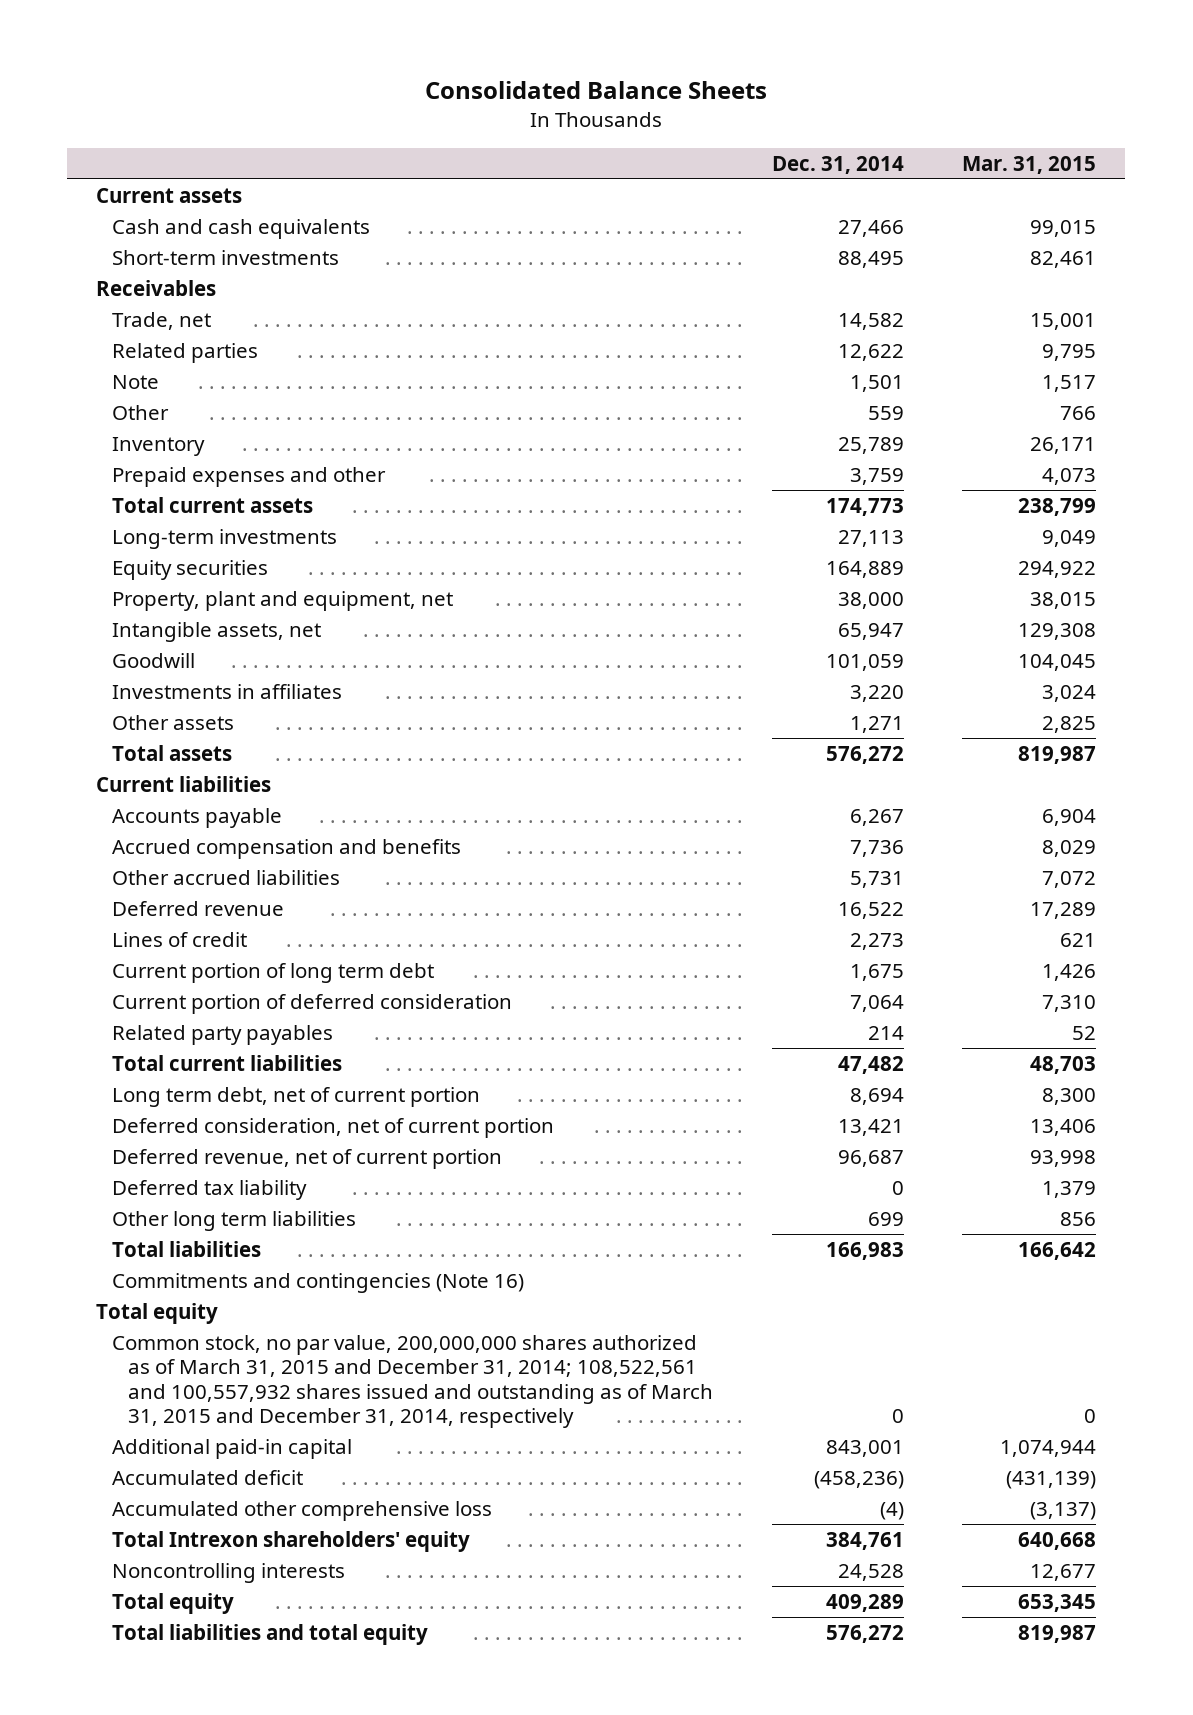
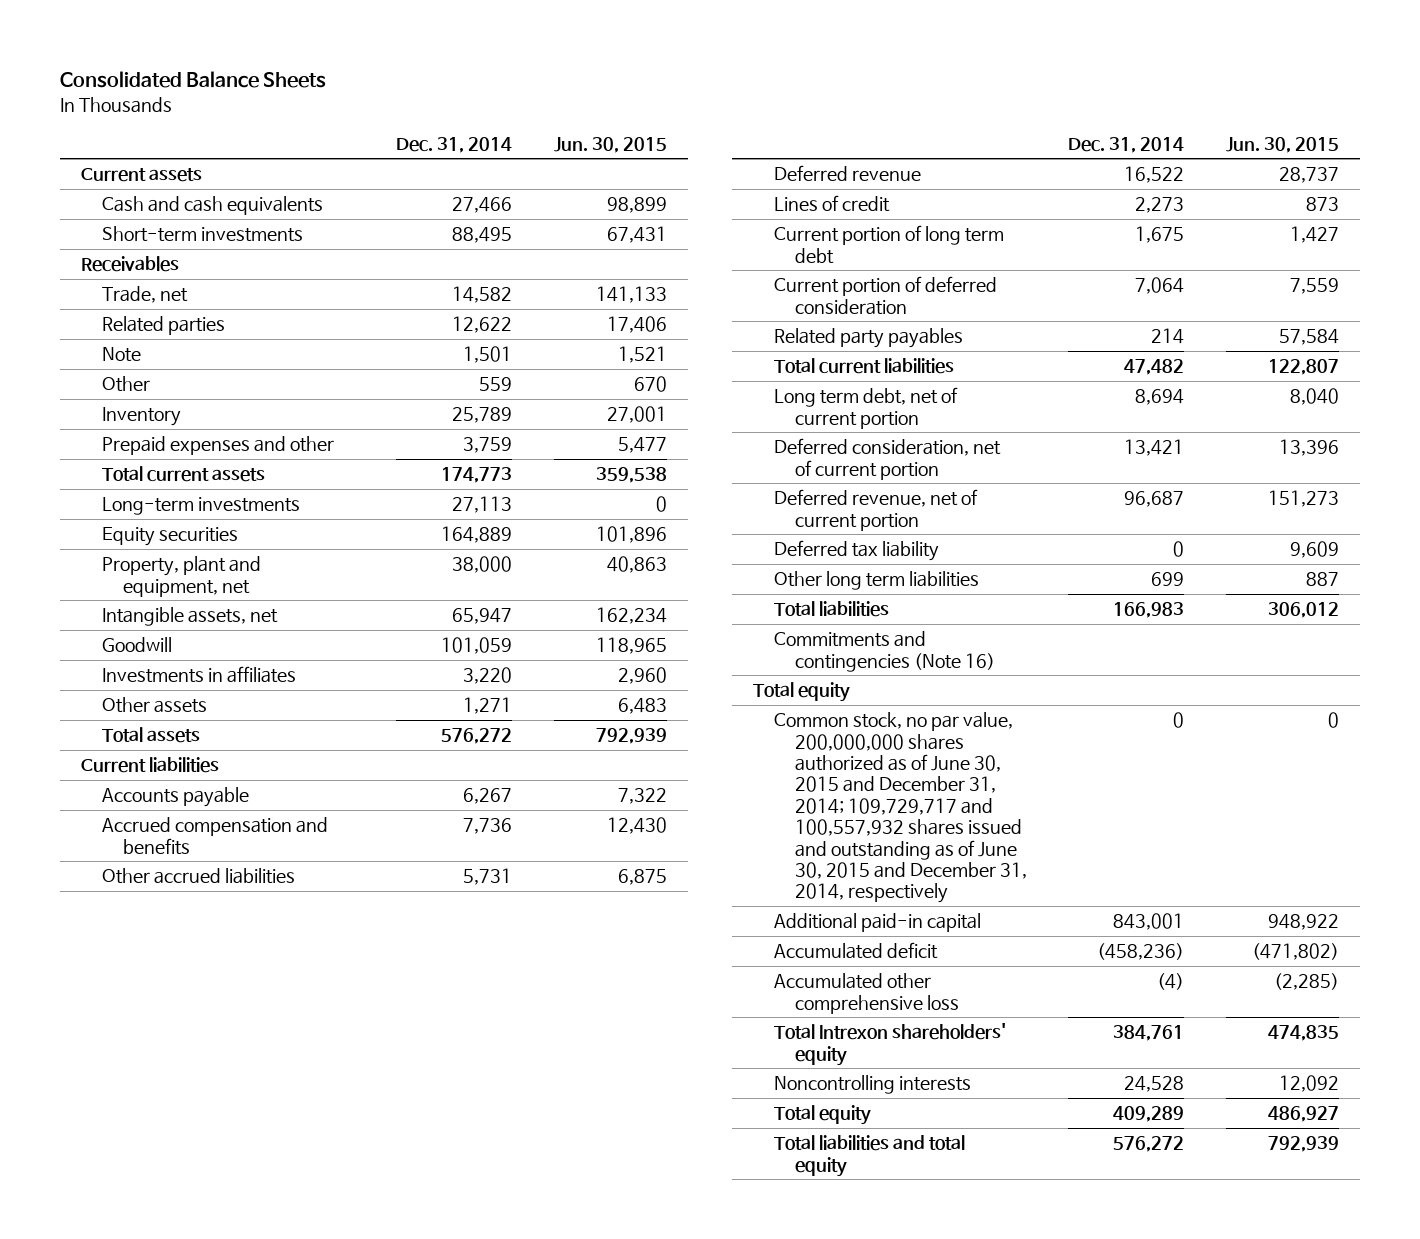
[962,155,1097,174] Mar. 31, 2015 -> none
none -> [554,136,668,153] Jun. 30, 2015
[112,1334,714,1429] Common stock, no par value, 200,000,000 shares authorized as of March 31, 2015 and December 31, 2014; 108,522,561 and 100,557,932 shares issued and outstanding as of March 31, 2015 and December 31, 2014, respectively -> [773,712,1027,904] Common stock, no par value, 200,000,000 shares authorized as of June 30, 2015 and December 31, 2014; 109,729,717 and 100,557,932 shares issued and outstanding as of June 30, 2015 and December 31, 2014, respectively

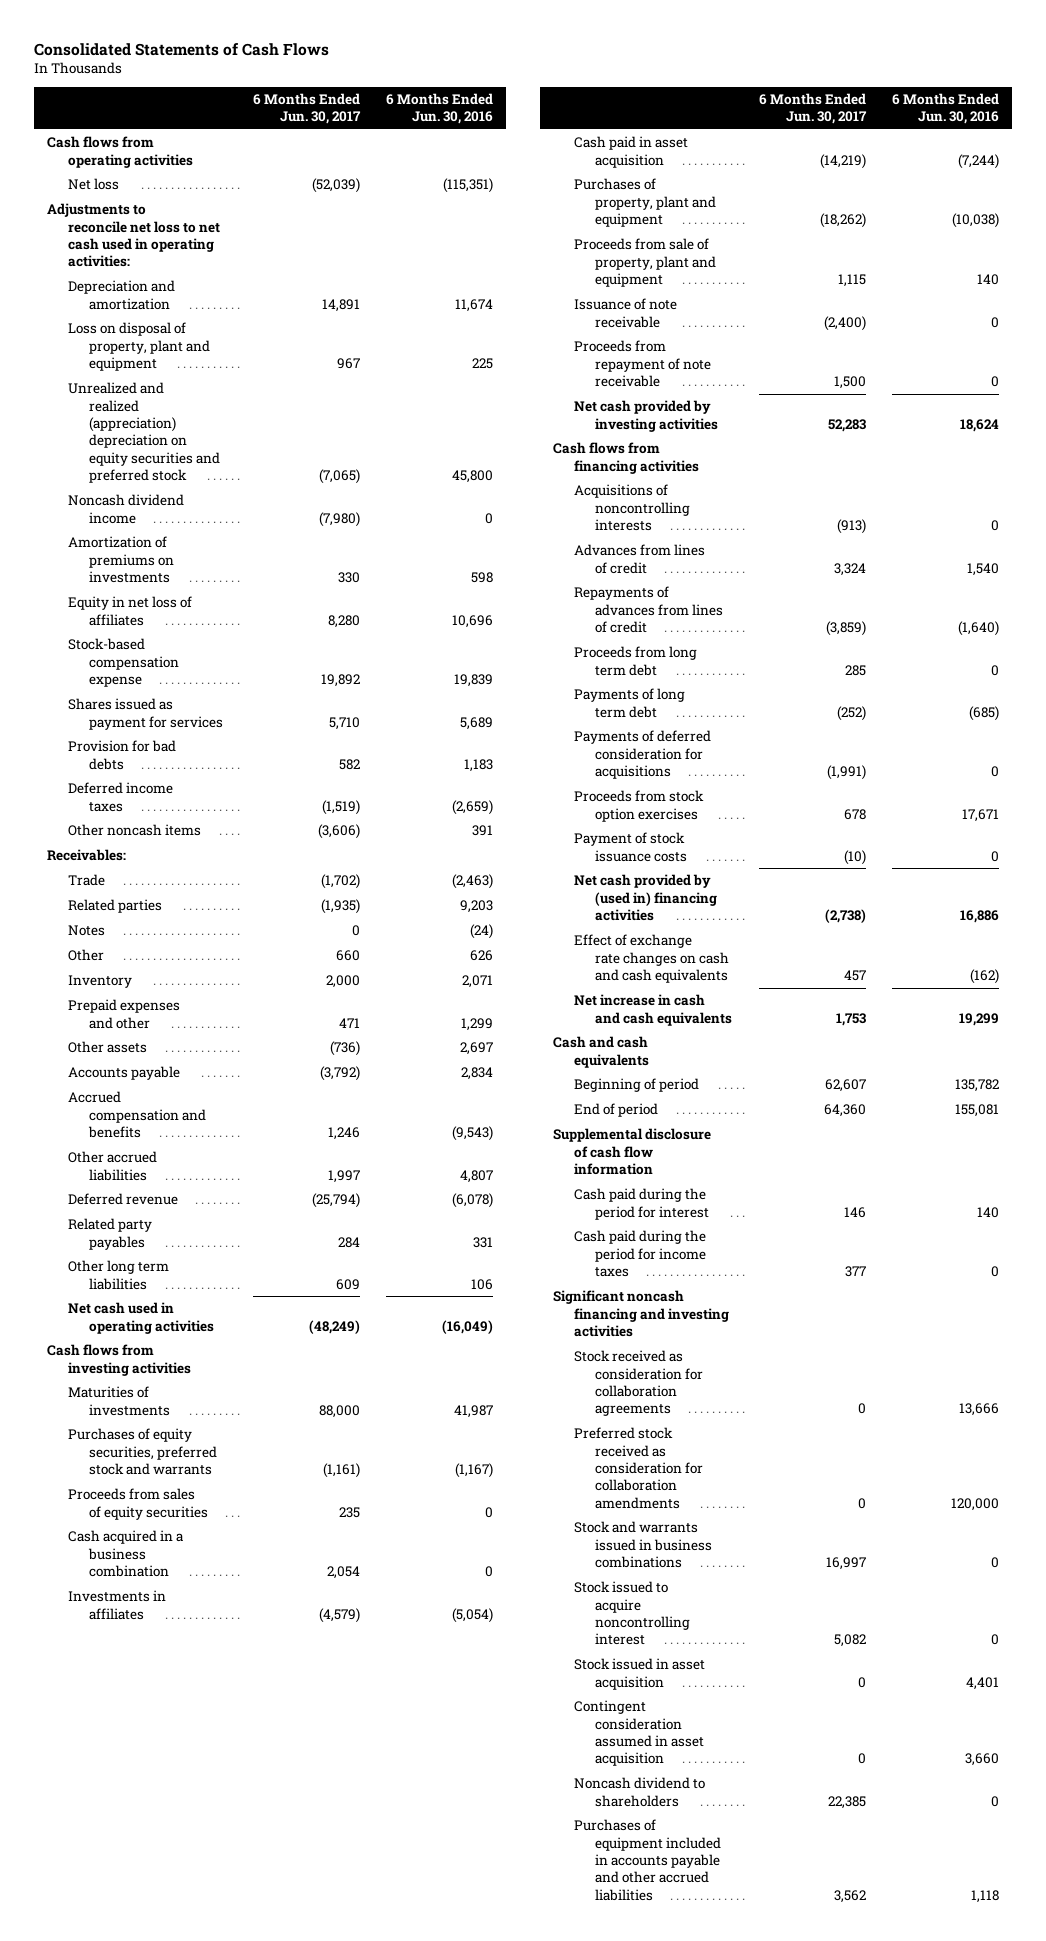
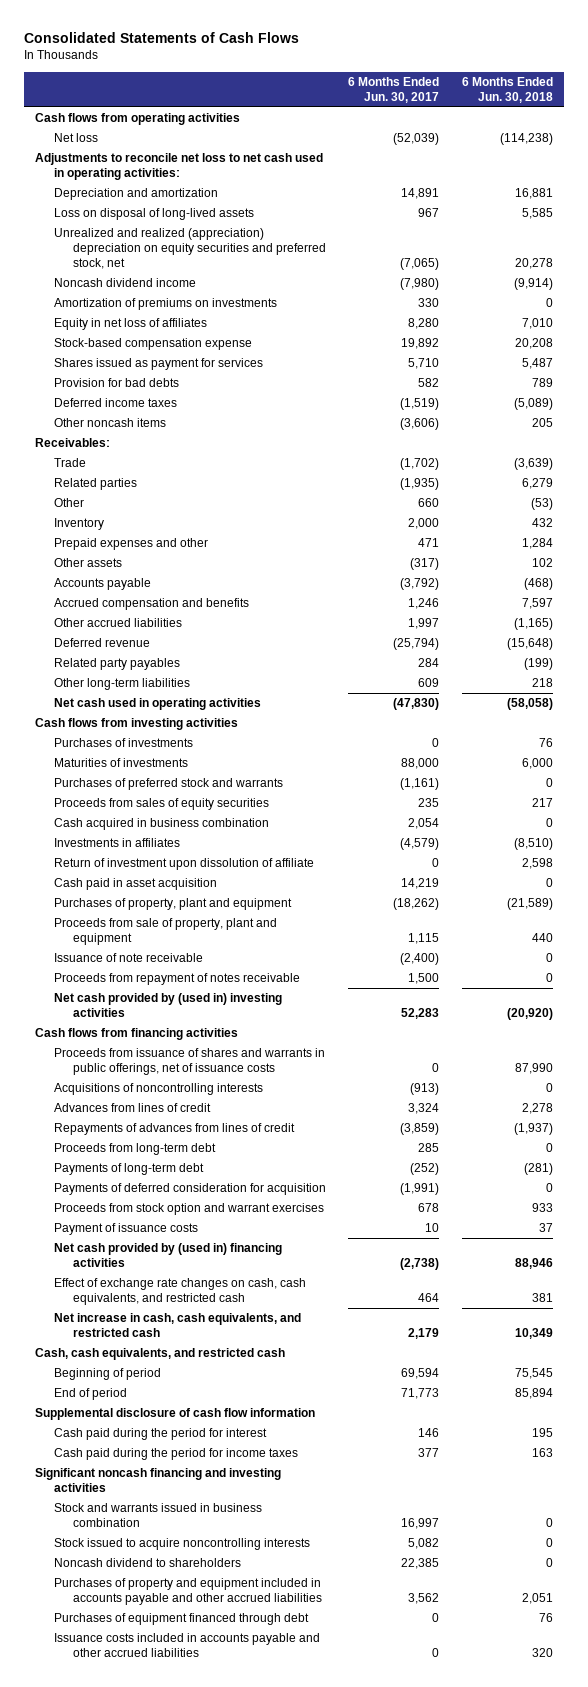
[386,92,494,125] 6 Months Ended Jun. 30, 2016 -> none
none -> [461,76,553,103] 6 Months Ended Jun. 30, 2018
[68,322,211,372] Loss on disposal of property, plant and equipment -> [53,208,254,221] Loss on disposal of long-lived assets
[68,382,221,484] Unrealized and realized (appreciation) depreciation on equity securities and preferred stock -> [53,228,326,270] Unrealized and realized (appreciation) depreciation on equity securities and preferred stock, net
[68,925,106,937] Notes -> none
[329,1041,360,1057] (736) -> [410,558,440,571] (317)
[68,1260,170,1290] Other long term liabilities -> [53,678,190,691] Other long-term liabilities
[308,1319,360,1334] (48,249) -> [393,698,440,711] (47,830)
none -> [53,738,193,748] Purchases of investments
[68,1428,218,1476] Purchases of equity securities, preferred stock and warrants -> [53,778,283,791] Purchases of preferred stock and warrants
[68,1530,184,1578] Cash acquired in a business combination -> [53,818,269,831] Cash acquired in business combination
none -> [53,858,314,871] Return of investment upon dissolution of affiliate
[819,153,866,169] (14,219) -> [401,878,440,890] 14,219
[574,340,712,388] Proceeds from repayment of note receivable -> [53,973,300,986] Proceeds from repayment of notes receivable
[574,400,719,432] Net cash provided by investing activities -> [53,993,282,1018] Net cash provided by (used in) investing activities
none -> [53,1048,325,1076] Proceeds from issuance of shares and warrants in public offerings, net of issuance costs
[574,646,698,676] Proceeds from long term debt -> [53,1143,216,1156] Proceeds from long-term debt
[574,688,686,718] Payments of long term debt -> [53,1163,204,1176] Payments of long-term debt
[574,730,712,780] Payments of deferred consideration for acquisitions -> [53,1183,326,1196] Payments of deferred consideration for acquisition
[574,790,705,822] Proceeds from stock option exercises -> [53,1203,324,1216] Proceeds from stock option and warrant exercises
[574,832,688,862] Payment of stock issuance costs -> [53,1223,198,1236] Payment of issuance costs
[843,849,866,865] (10) -> [425,1223,440,1233] 10
[574,934,730,984] Effect of exchange rate changes on cash and cash equivalents -> [53,1278,306,1306] Effect of exchange rate changes on cash, cash equivalents, and restricted cash
[843,970,866,982] 457 -> [418,1293,440,1303] 464
[574,994,733,1026] Net increase in cash and cash equivalents -> [53,1313,301,1338] Net increase in cash, cash equivalents, and restricted cash
[835,1012,866,1026] 1,753 -> [408,1328,440,1340] 2,179
[553,1036,650,1068] Cash and cash equivalents -> [35,1348,286,1361] Cash, cash equivalents, and restricted cash
[824,1079,866,1093] 62,607 -> [401,1368,440,1380] 69,594
[823,1104,866,1118] 64,360 -> [401,1388,440,1400] 71,773
[574,1350,704,1417] Stock received as consideration for collaboration agreements -> none
[574,1427,704,1509] Preferred stock received as consideration for collaboration amendments -> none
[574,1658,706,1690] Stock issued in asset acquisition -> none
[574,1700,705,1767] Contingent consideration assumed in asset acquisition -> none
[574,1521,713,1569] Stock and warrants issued in business combinations -> [53,1503,262,1528] Stock and warrants issued in business combination
[574,1581,691,1646] Stock issued to acquire noncontrolling interest -> [53,1538,310,1551] Stock issued to acquire noncontrolling interests
[574,1819,722,1901] Purchases of equipment included in accounts payable and other accrued liabilities -> [53,1578,322,1606] Purchases of property and equipment included in accounts payable and other accrued liabilities
none -> [53,1613,309,1626] Purchases of equipment financed through debt
none -> [53,1633,320,1658] Issuance costs included in accounts payable and other accrued liabilities

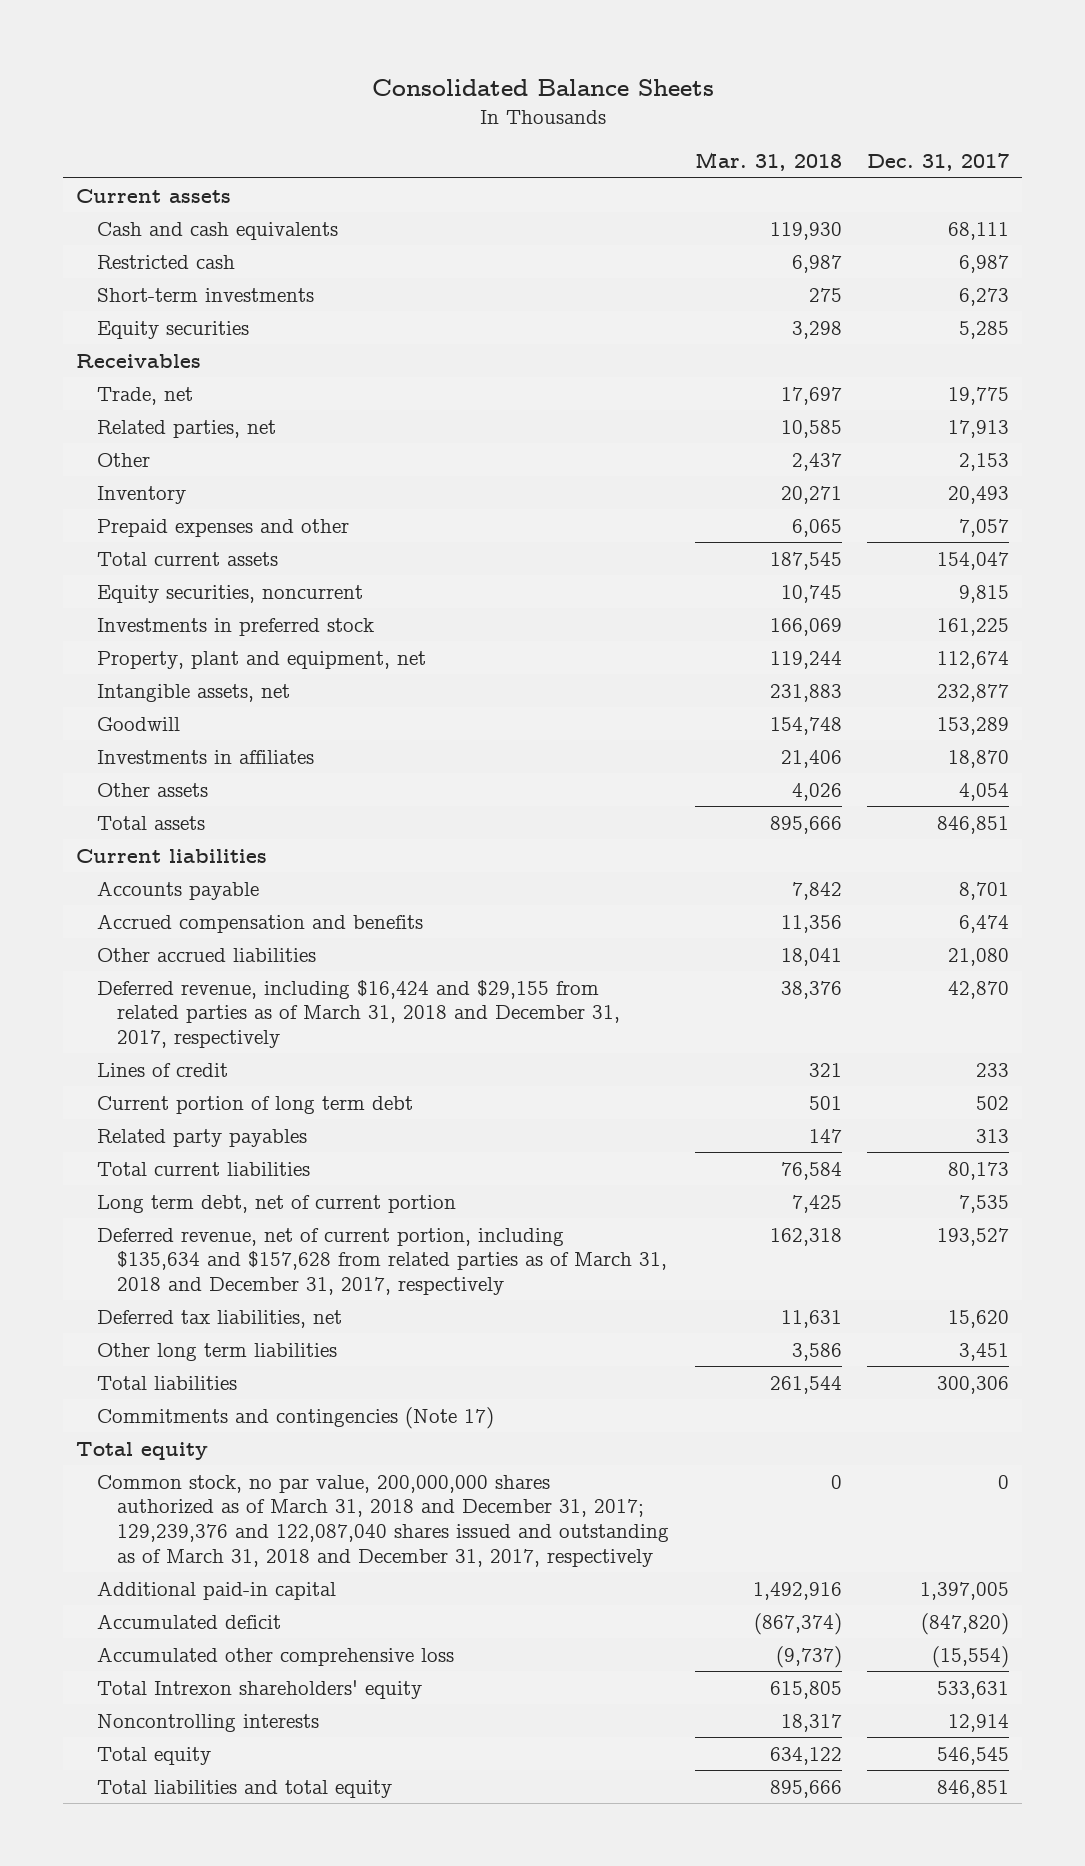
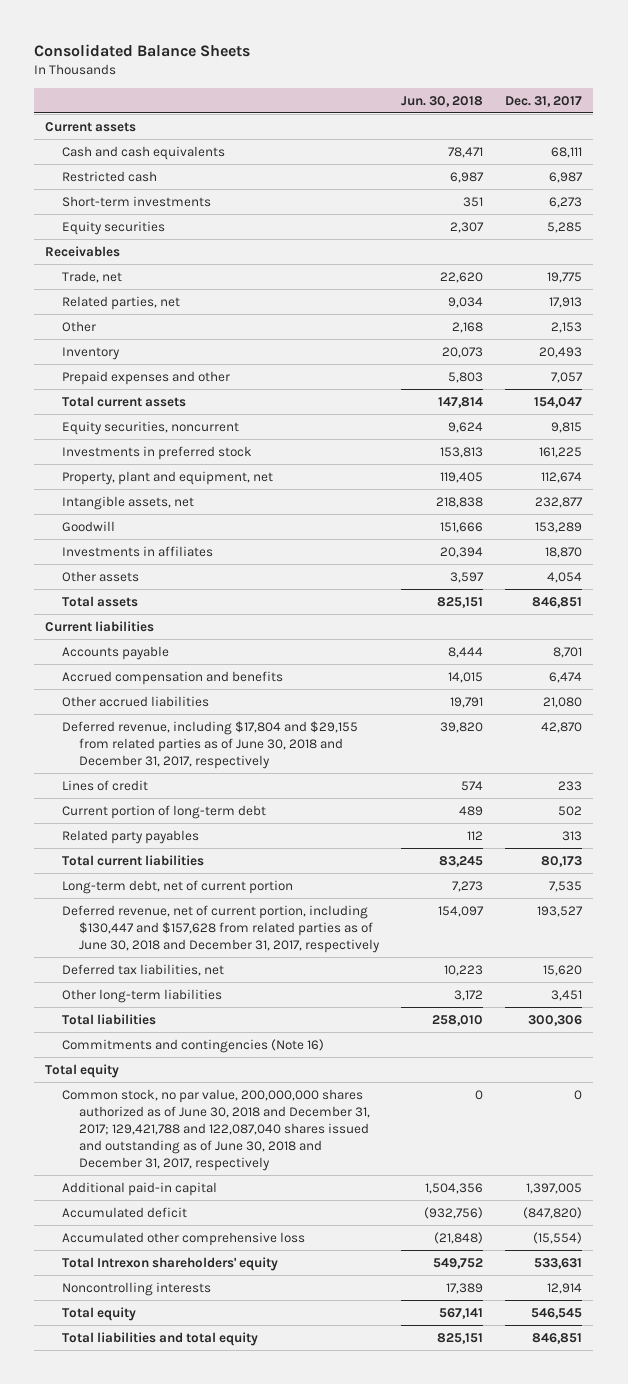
[694,152,842,172] Mar. 31, 2018 -> none
none -> [400,95,483,107] Jun. 30, 2018
[96,979,621,1049] Deferred revenue, including $16,424 and $29,155 from related parties as of March 31, 2018 and December 31, 2017, respectively -> [62,720,359,769] Deferred revenue, including $17,804 and $29,155 from related parties as of June 30, 2018 and December 31, 2017, respectively
[96,1095,413,1114] Current portion of long term debt -> [62,804,267,819] Current portion of long-term debt
[96,1194,456,1213] Long term debt, net of current portion -> [62,879,294,894] Long-term debt, net of current portion
[96,1227,668,1296] Deferred revenue, net of current portion, including $135,634 and $157,628 from related parties as of March 31, 2018 and December 31, 2017, respectively -> [62,904,380,953] Deferred revenue, net of current portion, including $130,447 and $157,628 from related parties as of June 30, 2018 and December 31, 2017, respectively
[96,1342,337,1361] Other long term liabilities -> [62,988,223,1003] Other long-term liabilities
[96,1406,494,1429] Commitments and contingencies (Note 17) -> [62,1038,325,1053] Commitments and contingencies (Note 16)
[96,1474,670,1567] Common stock, no par value, 200,000,000 shares authorized as of March 31, 2018 and December 31, 2017; 129,239,376 and 122,087,040 shares issued and outstanding as of March 31, 2018 and December 31, 2017, respectively -> [62,1088,370,1171] Common stock, no par value, 200,000,000 shares authorized as of June 30, 2018 and December 31, 2017; 129,421,788 and 122,087,040 shares issued and outstanding as of June 30, 2018 and December 31, 2017, respectively

